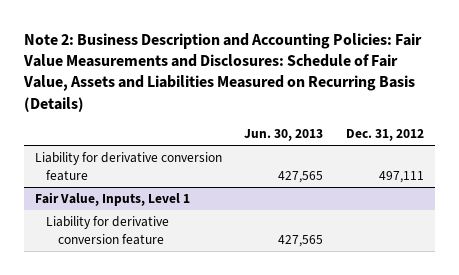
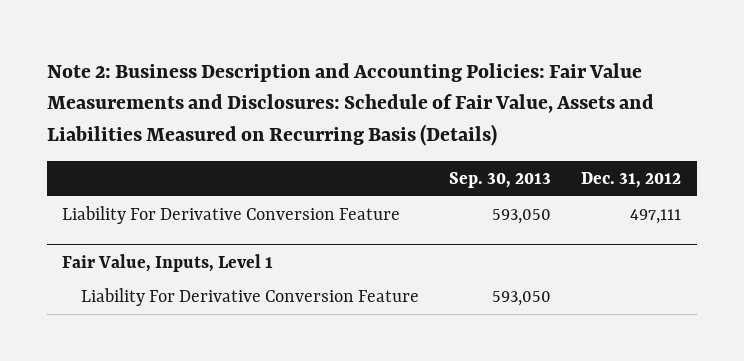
[244,129,324,142] Jun. 30, 2013 -> none
none -> [449,171,552,188] Sep. 30, 2013
[34,151,222,181] Liability for derivative conversion feature -> [62,206,401,225] Liability For Derivative Conversion Feature
[46,215,170,245] Liability for derivative conversion feature -> [80,288,419,307] Liability For Derivative Conversion Feature

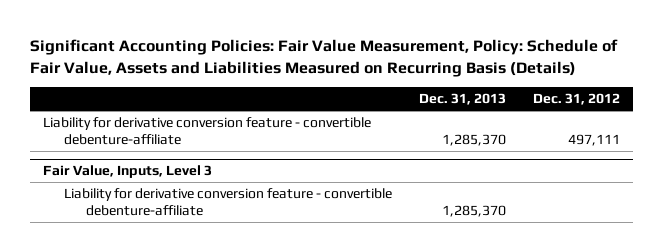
[47,63,655,146] Note 2: Business Description and Accounting Policies: Fair Value Measurements and Disclosures: Schedule of Fair Value, Assets and Liabilities Measured on Recurring Basis (Details) -> [29,39,618,78] Significant Accounting Policies: Fair Value Measurement, Policy: Schedule of Fair Value, Assets and Liabilities Measured on Recurring Basis (Details)
[449,171,552,188] Sep. 30, 2013 -> none
none -> [418,93,506,106] Dec. 31, 2013
[62,206,401,225] Liability For Derivative Conversion Feature -> [42,116,371,145] Liability for derivative conversion feature - convertible debenture-affiliate
[62,253,274,272] Fair Value, Inputs, Level 1 -> [42,165,212,179] Fair Value, Inputs, Level 3
[80,288,419,307] Liability For Derivative Conversion Feature -> [64,187,393,216] Liability for derivative conversion feature - convertible debenture-affiliate

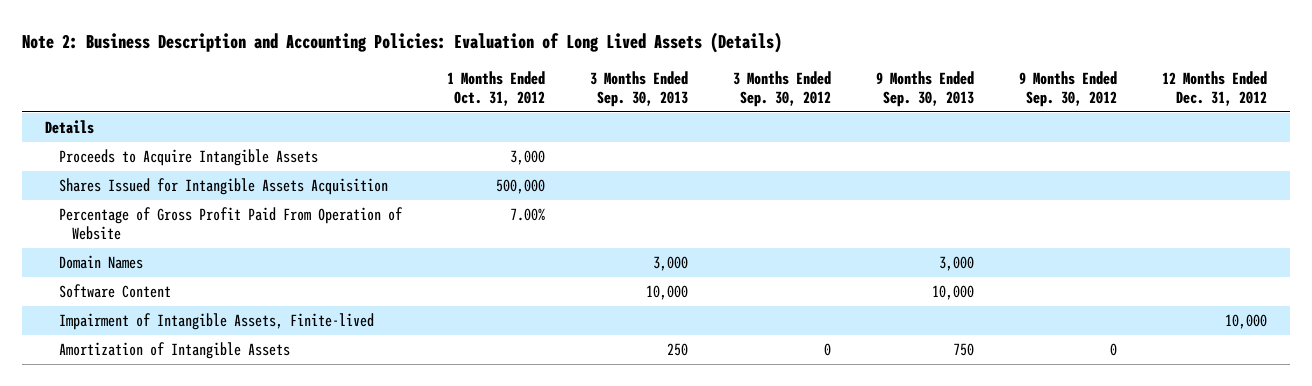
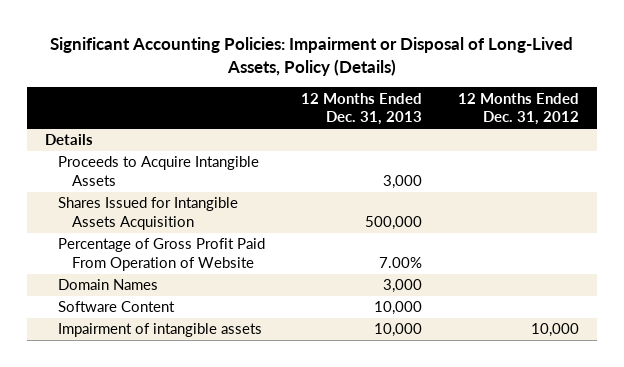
[22,31,783,53] Note 2: Business Description and Accounting Policies: Evaluation of Long Lived Assets (Details) -> [50,36,574,76] Significant Accounting Policies: Impairment or Disposal of Long-Lived Assets, Policy (Details)
[446,70,545,106] 1 Months Ended Oct. 31, 2012 -> none
[589,70,688,107] 3 Months Ended Sep. 30, 2013 -> none
[732,70,831,107] 3 Months Ended Sep. 30, 2012 -> none
[875,70,974,107] 9 Months Ended Sep. 30, 2013 -> none
[1019,70,1118,107] 9 Months Ended Sep. 30, 2012 -> none
none -> [301,92,423,126] 12 Months Ended Dec. 31, 2013
[58,342,290,360] Amortization of Intangible Assets -> none
[58,313,374,331] Impairment of Intangible Assets, Finite-lived -> [58,323,263,338] Impairment of intangible assets

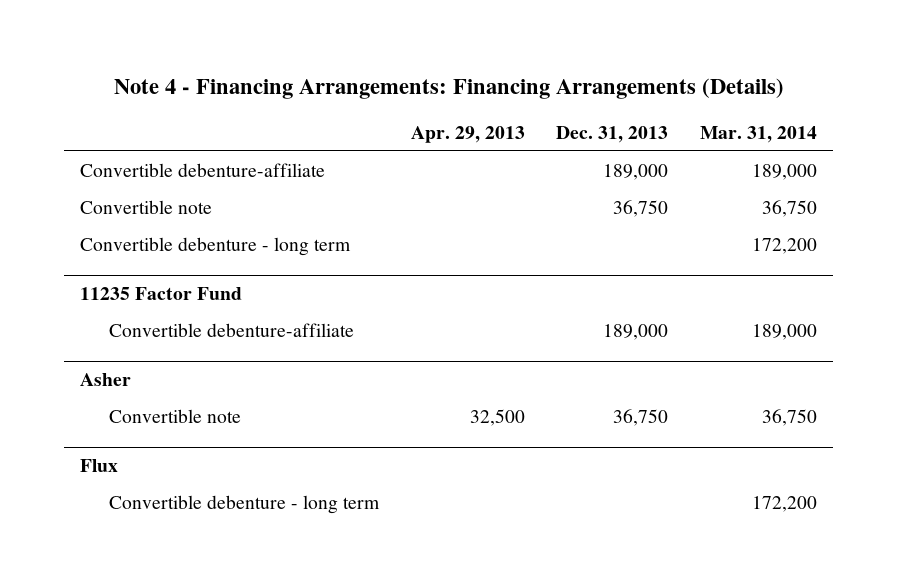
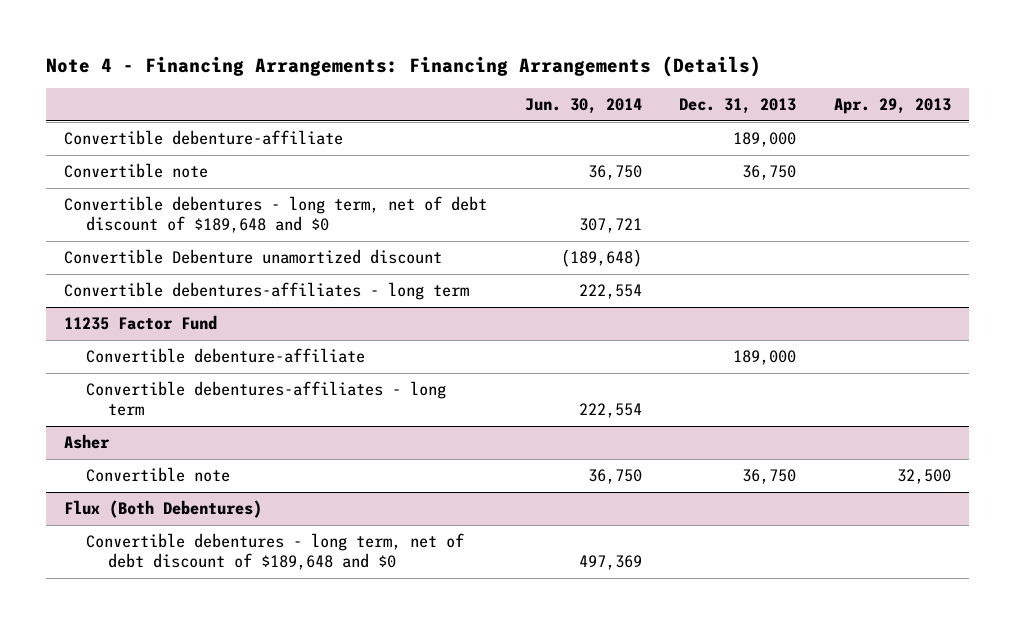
[700,125,818,143] Mar. 31, 2014 -> none
none -> [524,98,642,115] Jun. 30, 2014
[80,236,352,256] Convertible debenture - long term -> [64,196,488,234] Convertible debentures - long term, net of debt discount of $189,648 and $0
none -> [64,249,443,265] Convertible Debenture unamortized discount
none -> [64,282,470,301] Convertible debentures-affiliates - long term
none -> [86,381,447,417] Convertible debentures-affiliates - long term
[80,459,119,473] Flux -> [64,500,263,519] Flux (Both Debentures)
[109,494,381,514] Convertible debenture - long term -> [86,533,465,571] Convertible debentures - long term, net of debt discount of $189,648 and $0

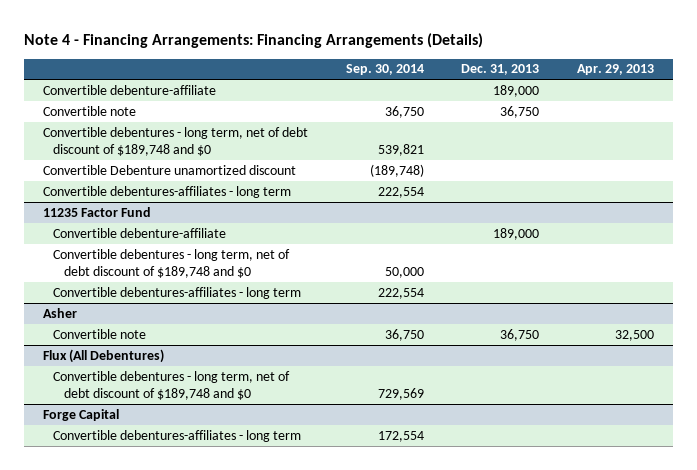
[524,98,642,115] Jun. 30, 2014 -> none
none -> [345,64,424,76] Sep. 30, 2014
[64,196,488,234] Convertible debentures - long term, net of debt discount of $189,648 and $0 -> [42,126,308,156] Convertible debentures - long term, net of debt discount of $189,748 and $0
none -> [53,248,291,278] Convertible debentures - long term, net of debt discount of $189,748 and $0
[64,500,263,519] Flux (Both Debentures) -> [42,348,164,363] Flux (All Debentures)
[86,533,465,571] Convertible debentures - long term, net of debt discount of $189,648 and $0 -> [53,370,291,400] Convertible debentures - long term, net of debt discount of $189,748 and $0
none -> [42,408,119,421] Forge Capital
none -> [53,429,302,442] Convertible debentures-affiliates - long term

